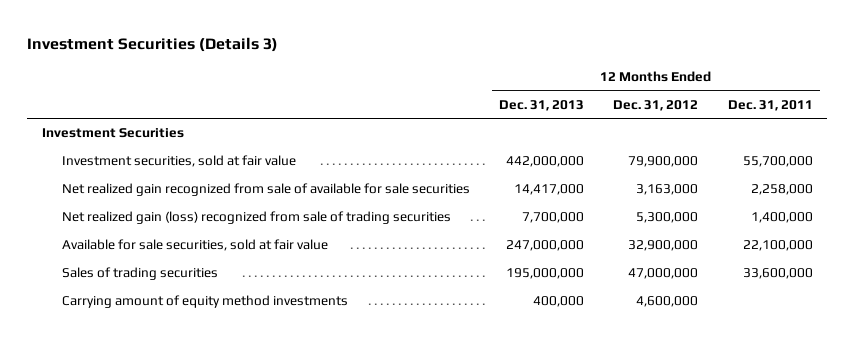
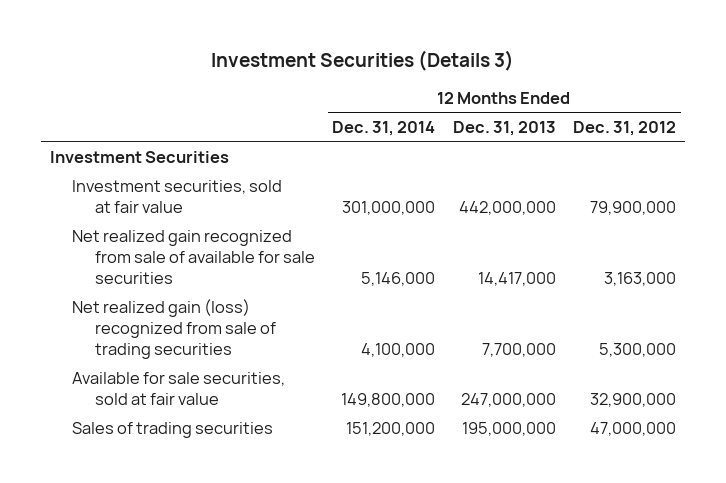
[727,99,813,111] Dec. 31, 2011 -> none
none -> [332,120,436,136] Dec. 31, 2014
[62,295,349,309] Carrying amount of equity method investments -> none

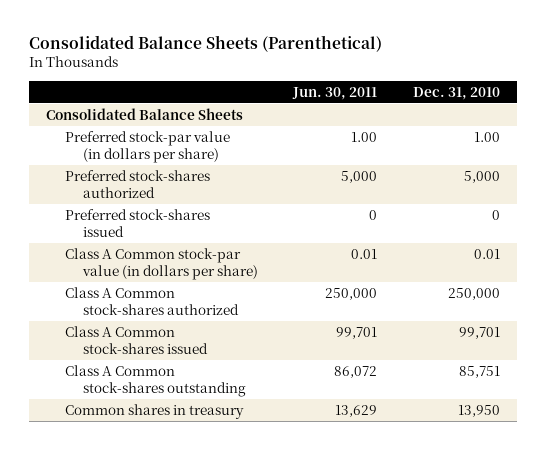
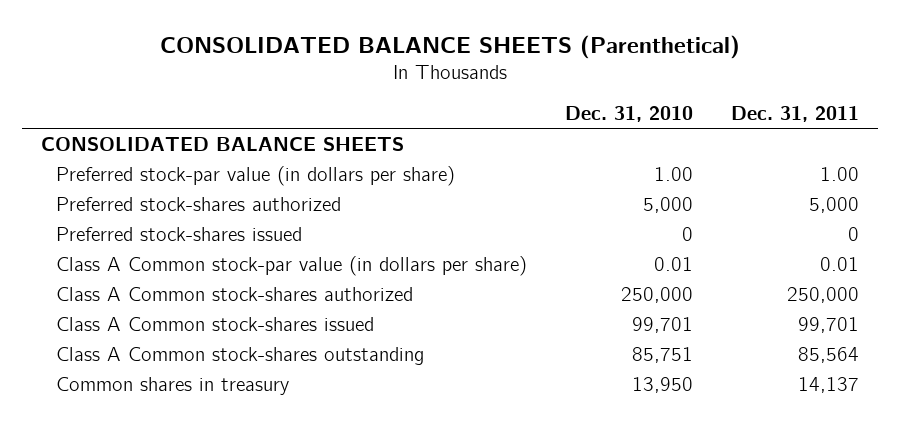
[28,35,382,53] Consolidated Balance Sheets (Parenthetical) -> [159,34,740,59] CONSOLIDATED BALANCE SHEETS (Parenthetical)
[292,86,378,100] Jun. 30, 2011 -> none
none -> [730,106,859,123] Dec. 31, 2011
[46,107,244,120] Consolidated Balance Sheets -> [40,136,404,151] CONSOLIDATED BALANCE SHEETS

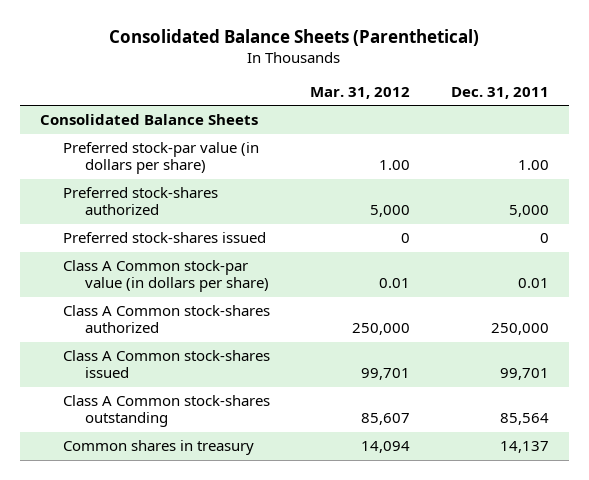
[159,34,740,59] CONSOLIDATED BALANCE SHEETS (Parenthetical) -> [109,28,480,46] Consolidated Balance Sheets (Parenthetical)
[564,106,693,123] Dec. 31, 2010 -> none
none -> [310,86,411,99] Mar. 31, 2012
[40,136,404,151] CONSOLIDATED BALANCE SHEETS -> [39,114,258,126] Consolidated Balance Sheets

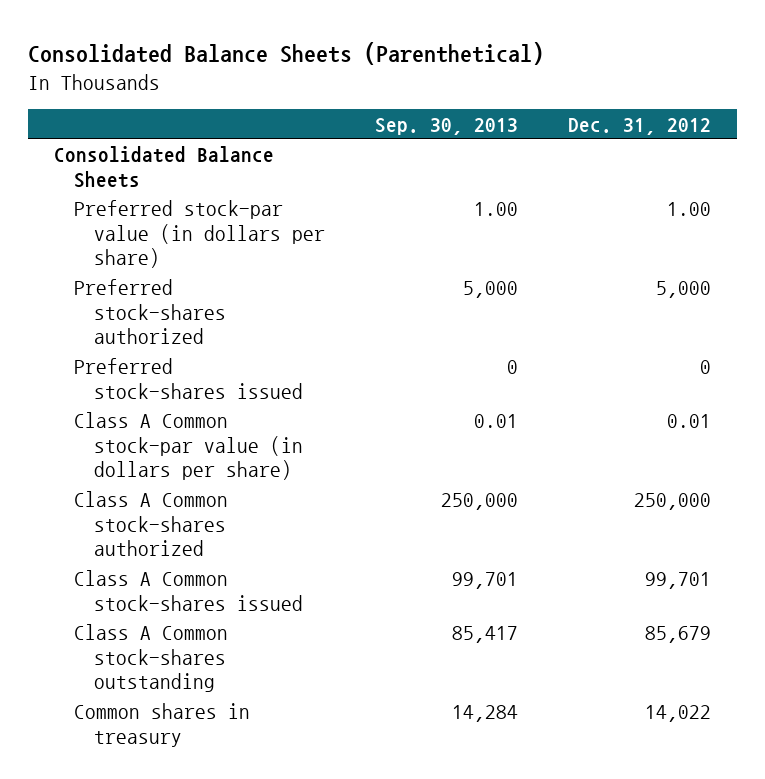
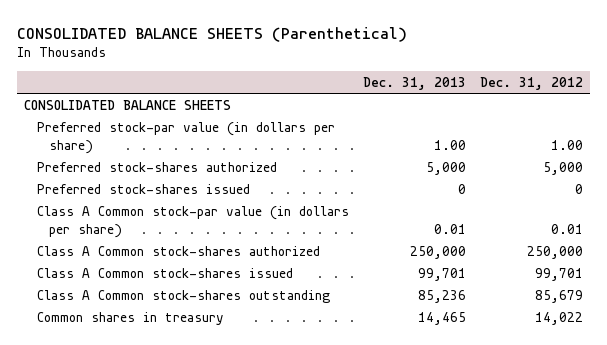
[28,41,545,65] Consolidated Balance Sheets (Parenthetical) -> [17,26,408,42] CONSOLIDATED BALANCE SHEETS (Parenthetical)
[374,117,518,135] Sep. 30, 2013 -> none
none -> [362,77,466,91] Dec. 31, 2013
[53,146,274,188] Consolidated Balance Sheets -> [24,99,232,110] CONSOLIDATED BALANCE SHEETS

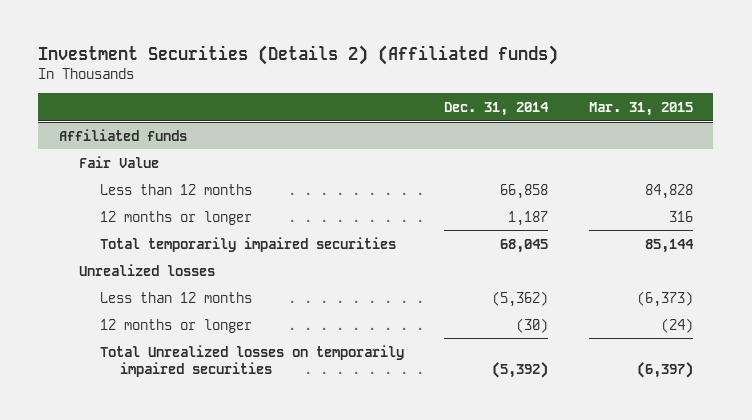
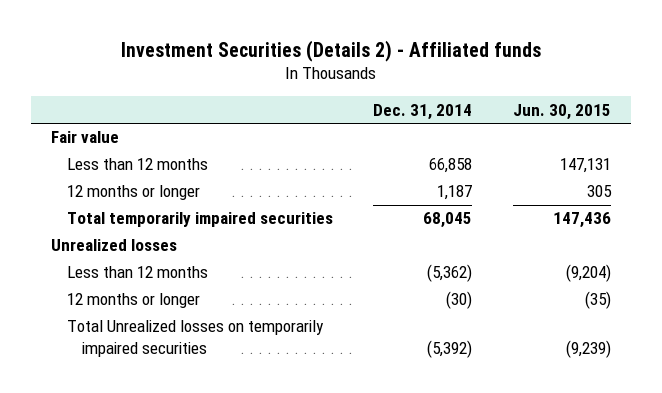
[38,45,559,66] Investment Securities (Details 2) (Affiliated funds) -> [120,39,541,62] Investment Securities (Details 2) - Affiliated funds
[589,102,694,117] Mar. 31, 2015 -> none
none -> [512,103,611,120] Jun. 30, 2015
[58,128,187,141] Affiliated funds -> none
[79,155,160,168] Fair Value -> [51,131,120,144] Fair value

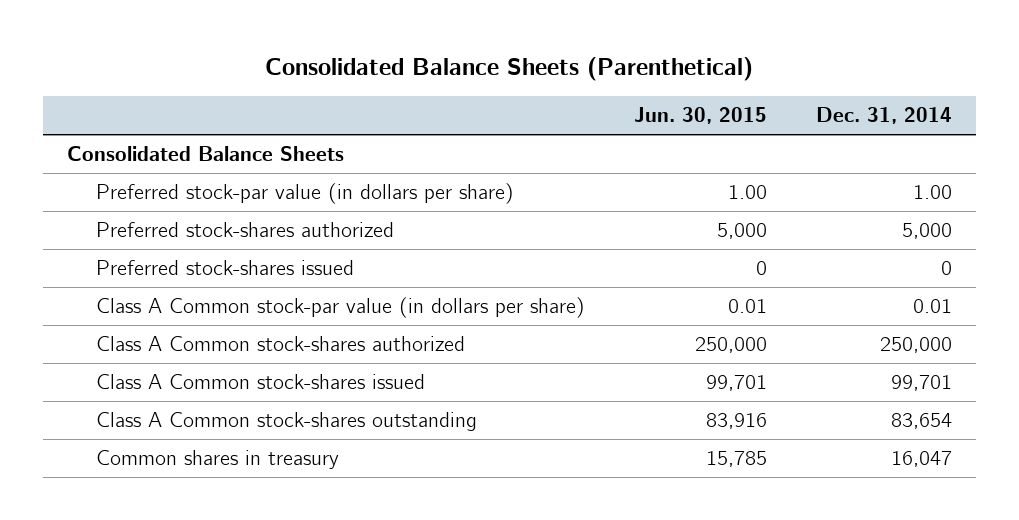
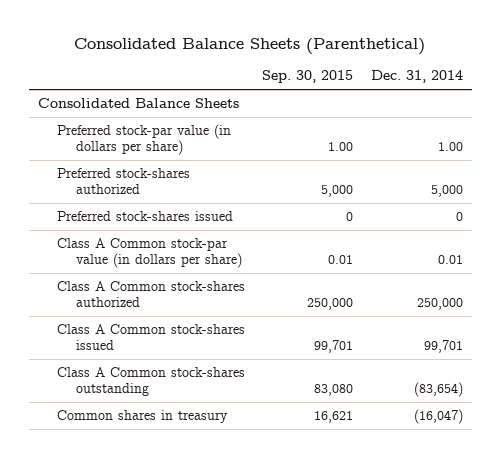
[633,107,767,125] Jun. 30, 2015 -> none
none -> [262,70,354,84] Sep. 30, 2015
[890,413,952,430] 83,654 -> [414,381,464,397] (83,654)
[890,451,952,468] 16,047 -> [414,408,464,424] (16,047)

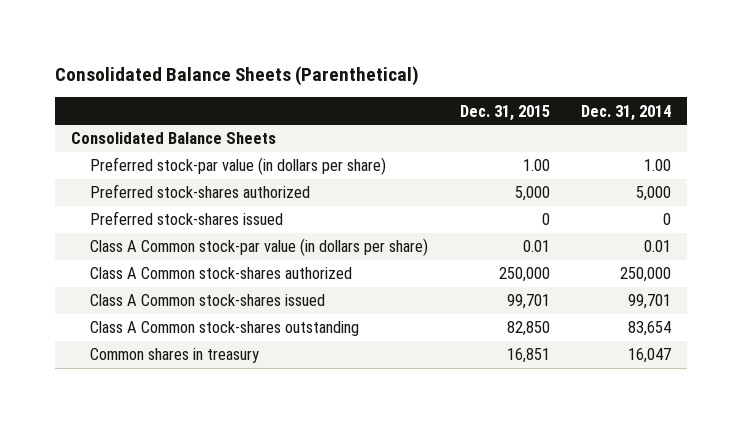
[262,70,354,84] Sep. 30, 2015 -> none
none -> [459,104,550,121] Dec. 31, 2015
[414,381,464,397] (83,654) -> [628,321,672,337] 83,654
[414,408,464,424] (16,047) -> [628,348,672,364] 16,047

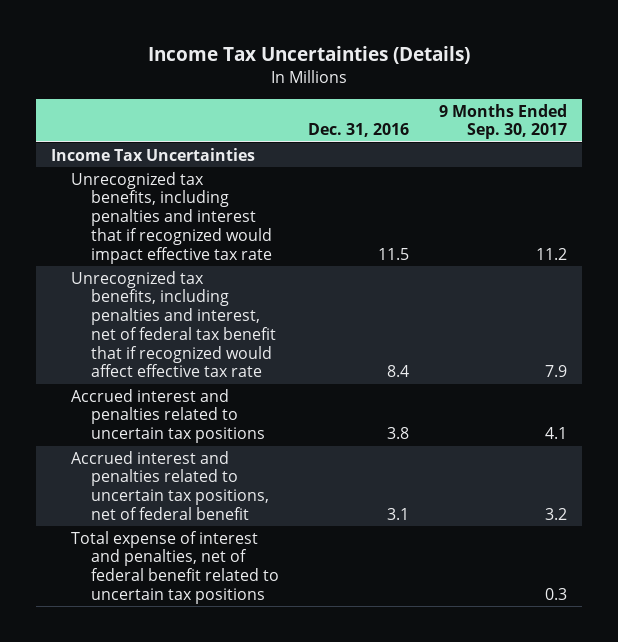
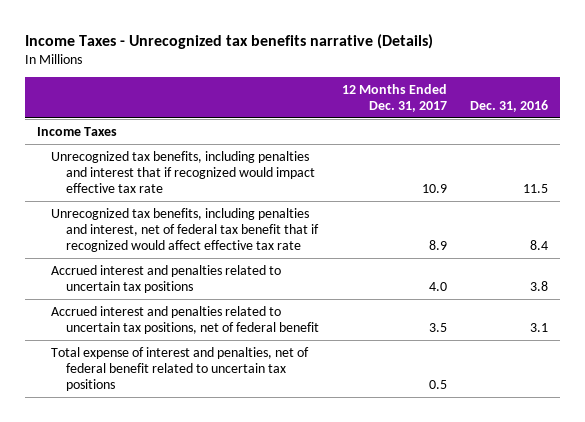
[147,45,470,64] Income Tax Uncertainties (Details) -> [25,33,434,49] Income Taxes - Unrecognized tax benefits narrative (Details)
[438,103,567,140] 9 Months Ended Sep. 30, 2017 -> none
none -> [342,83,448,112] 12 Months Ended Dec. 31, 2017
[50,147,255,161] Income Tax Uncertainties -> [36,126,117,136] Income Taxes

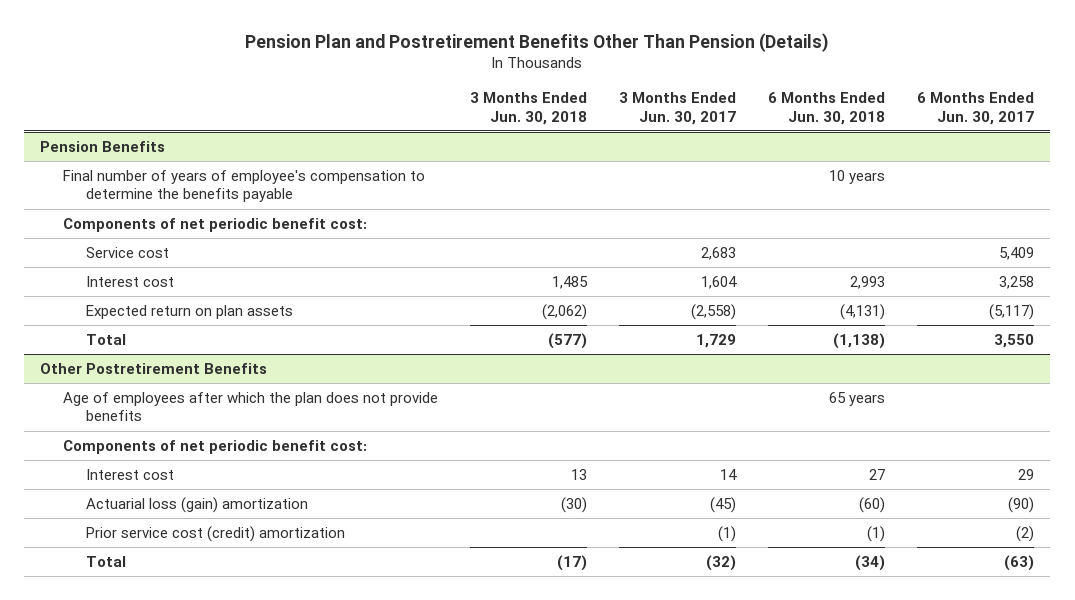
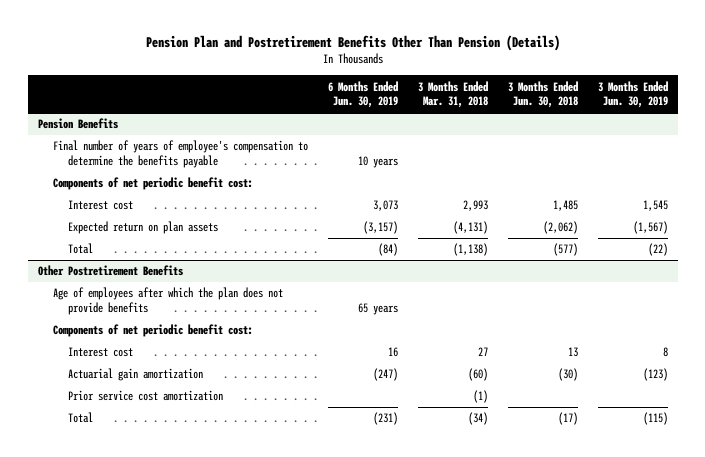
[619,92,737,125] 3 Months Ended Jun. 30, 2017 -> none
[768,92,886,125] 6 Months Ended Jun. 30, 2018 -> none
[917,92,1035,125] 6 Months Ended Jun. 30, 2017 -> none
none -> [327,80,398,109] 6 Months Ended Jun. 30, 2019
none -> [417,80,488,109] 3 Months Ended Mar. 31, 2018
none -> [597,80,668,109] 3 Months Ended Jun. 30, 2019
[86,246,170,258] Service cost -> none
[86,496,309,513] Actuarial loss (gain) amortization -> [68,368,204,382] Actuarial gain amortization
[86,525,346,542] Prior service cost (credit) amortization -> [68,390,224,402] Prior service cost amortization

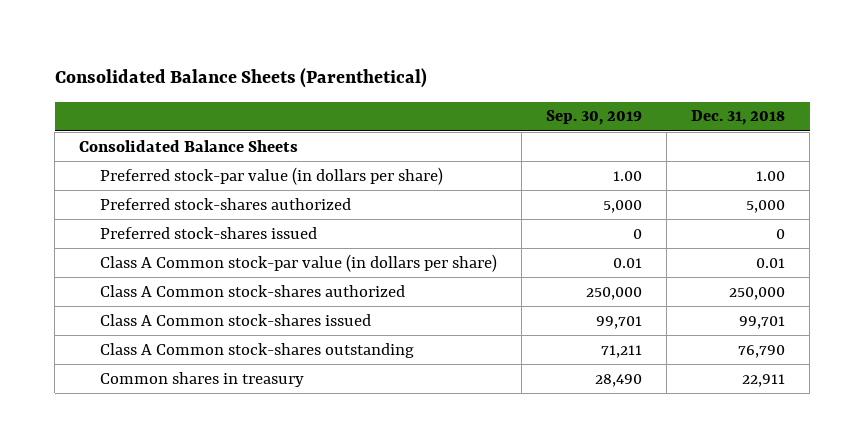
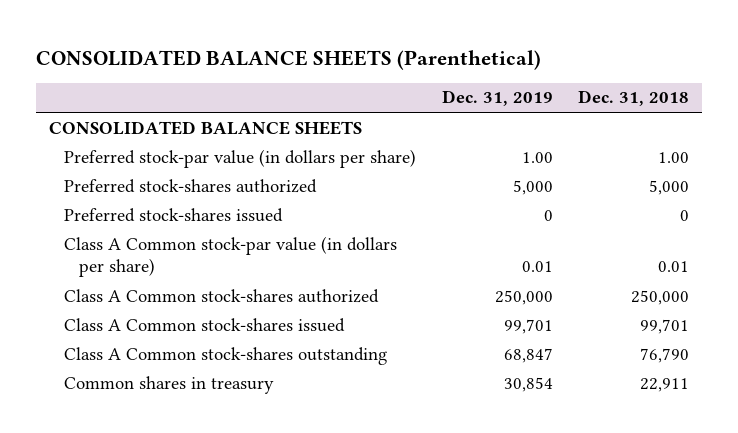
[54,68,427,89] Consolidated Balance Sheets (Parenthetical) -> [36,49,542,70] CONSOLIDATED BALANCE SHEETS (Parenthetical)
[546,110,643,126] Sep. 30, 2019 -> none
none -> [441,90,553,107] Dec. 31, 2019
[79,139,299,152] Consolidated Balance Sheets -> [48,120,362,135] CONSOLIDATED BALANCE SHEETS

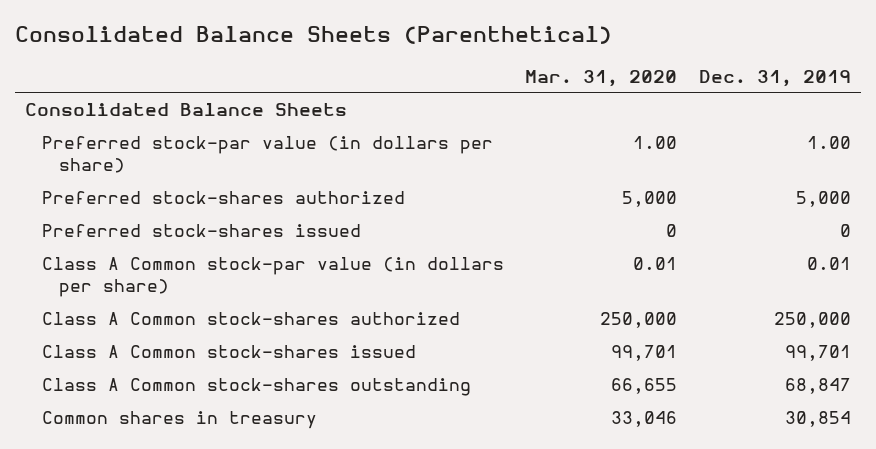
[36,49,542,70] CONSOLIDATED BALANCE SHEETS (Parenthetical) -> [14,26,612,45] Consolidated Balance Sheets (Parenthetical)
[578,90,690,107] Dec. 31, 2018 -> none
none -> [525,69,678,87] Mar. 31, 2020
[48,120,362,135] CONSOLIDATED BALANCE SHEETS -> [25,103,348,117] Consolidated Balance Sheets

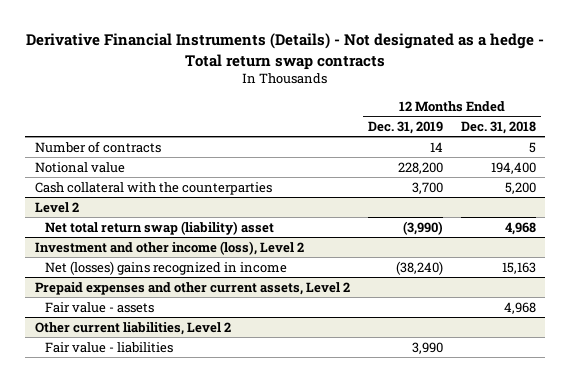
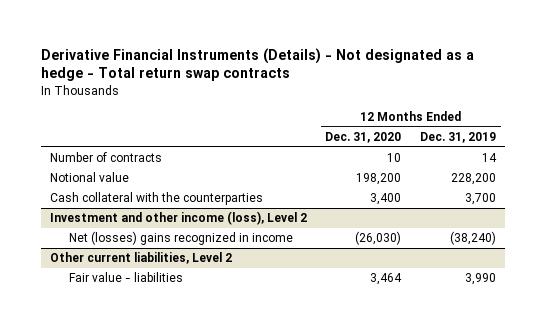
[461,120,537,134] Dec. 31, 2018 -> none
none -> [325,131,402,143] Dec. 31, 2020
[34,201,79,213] Level 2 -> none
[44,220,274,235] Net total return swap (liability) asset -> none
[34,281,350,295] Prepaid expenses and other current assets, Level 2 -> none
[44,301,154,313] Fair value - assets -> none

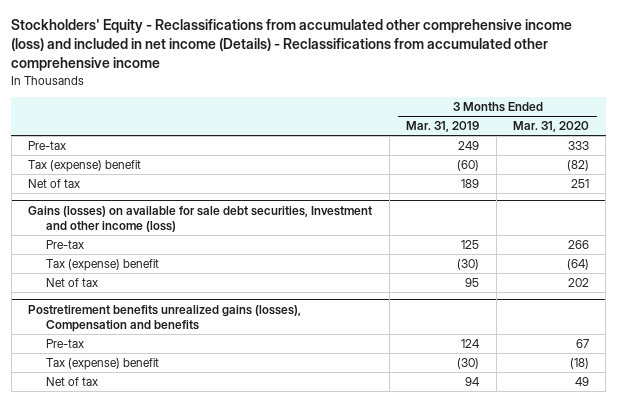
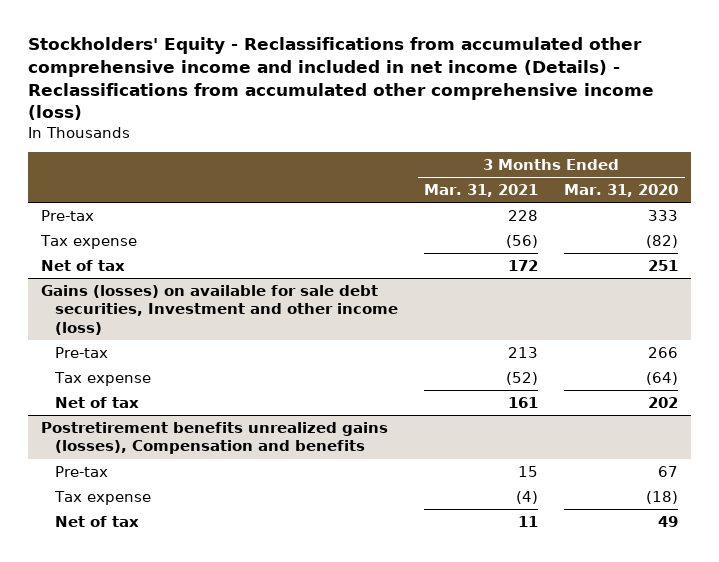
[11,19,573,72] Stockholders' Equity - Reclassifications from accumulated other comprehensive income (loss) and included in net income (Details) - Reclassifications from accumulated other comprehensive income -> [27,37,654,121] Stockholders' Equity - Reclassifications from accumulated other comprehensive income and included in net income (Details) - Reclassifications from accumulated other comprehensive income (loss)
[406,121,480,133] Mar. 31, 2019 -> none
none -> [424,184,539,198] Mar. 31, 2021
[28,159,142,172] Tax (expense) benefit -> [39,234,137,249] Tax expense
[45,258,159,271] Tax (expense) benefit -> [54,371,152,386] Tax expense
[45,357,159,370] Tax (expense) benefit -> [54,490,152,505] Tax expense

